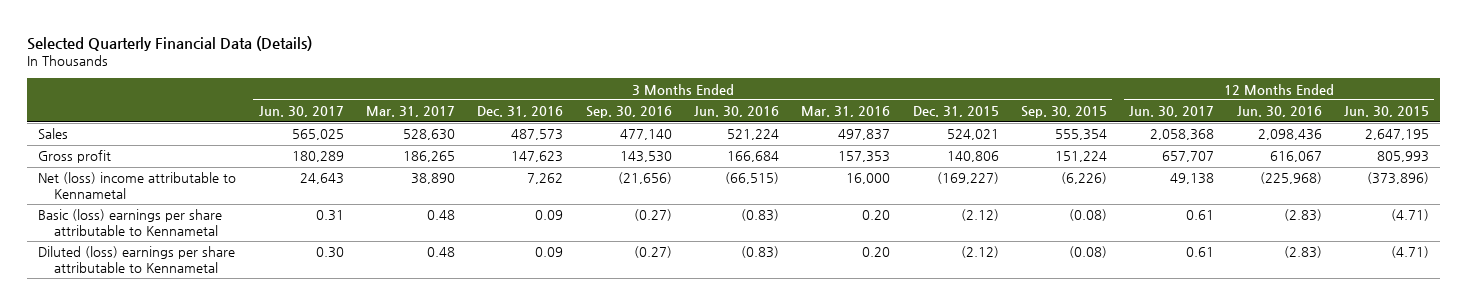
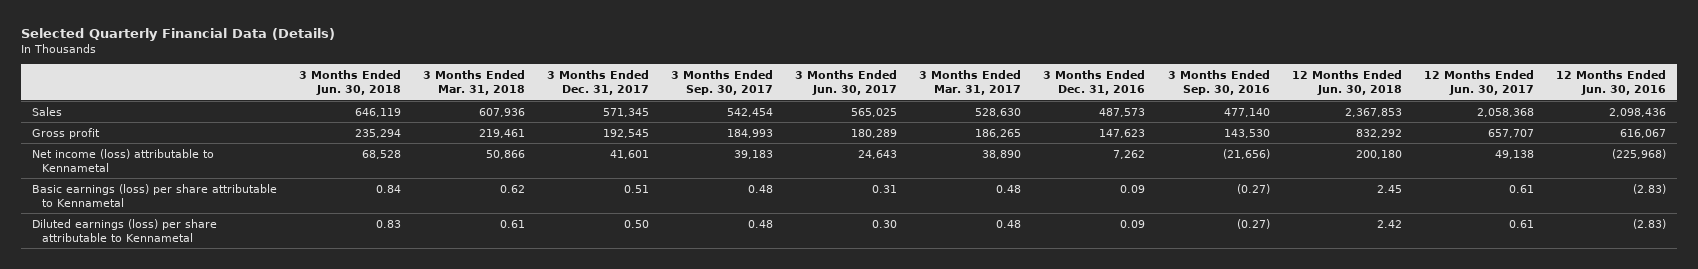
[693,106,779,118] Jun. 30, 2016 -> none
[801,106,891,118] Mar. 31, 2016 -> none
[912,106,999,118] Dec. 31, 2015 -> none
[1020,106,1107,119] Sep. 30, 2015 -> none
[1343,106,1429,118] Jun. 30, 2015 -> none
none -> [299,69,402,96] 3 Months Ended Jun. 30, 2018
none -> [423,69,526,96] 3 Months Ended Mar. 31, 2018
none -> [547,69,650,96] 3 Months Ended Dec. 31, 2017
none -> [671,69,774,96] 3 Months Ended Sep. 30, 2017
none -> [1291,69,1402,96] 12 Months Ended Jun. 30, 2018
[38,172,237,199] Net (loss) income attributable to Kennametal -> [31,148,214,172] Net income (loss) attributable to Kennametal
[38,209,223,236] Basic (loss) earnings per share attributable to Kennametal -> [31,183,277,207] Basic earnings (loss) per share attributable to Kennametal
[38,246,236,273] Diluted (loss) earnings per share attributable to Kennametal -> [31,218,217,242] Diluted earnings (loss) per share attributable to Kennametal

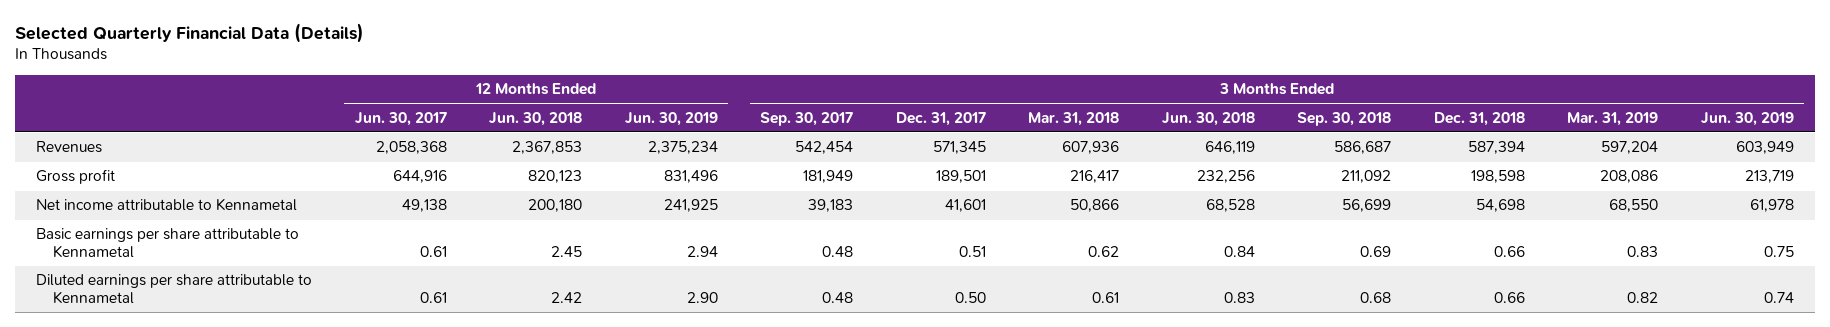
[795,69,898,96] 3 Months Ended Jun. 30, 2017 -> none
[919,69,1022,96] 3 Months Ended Mar. 31, 2017 -> none
[1043,69,1146,96] 3 Months Ended Dec. 31, 2016 -> none
[1167,69,1270,96] 3 Months Ended Sep. 30, 2016 -> none
[1555,69,1666,96] 12 Months Ended Jun. 30, 2016 -> none
none -> [624,111,718,126] Jun. 30, 2019
none -> [1297,111,1392,126] Sep. 30, 2018
none -> [1433,111,1525,126] Dec. 31, 2018
none -> [1567,111,1659,126] Mar. 31, 2019
none -> [1700,111,1794,126] Jun. 30, 2019
[31,106,62,116] Sales -> [36,141,103,154] Revenues
[355,128,402,138] 235,294 -> [1196,170,1255,184] 232,256
[479,128,526,138] 219,461 -> [1070,170,1120,184] 216,417
[603,128,650,138] 192,545 -> [935,170,986,184] 189,501
[727,128,774,138] 184,993 -> [803,170,854,184] 181,949
[1355,128,1402,138] 832,292 -> [528,170,583,184] 820,123
[1487,128,1534,138] 657,707 -> [392,170,447,184] 644,916
[31,148,214,172] Net income (loss) attributable to Kennametal -> [36,198,298,212] Net income attributable to Kennametal
[31,183,277,207] Basic earnings (loss) per share attributable to Kennametal -> [36,228,300,259] Basic earnings per share attributable to Kennametal
[31,218,217,242] Diluted earnings (loss) per share attributable to Kennametal -> [36,274,313,305] Diluted earnings per share attributable to Kennametal

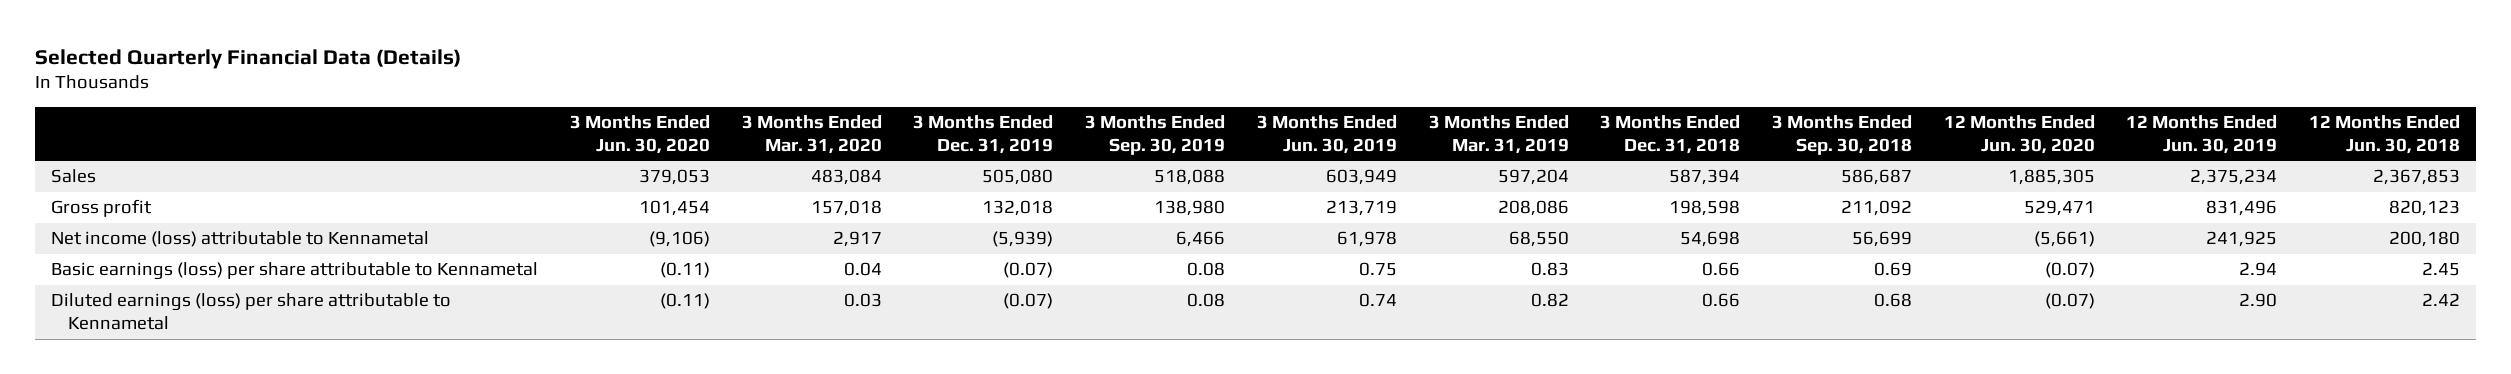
[354,111,447,126] Jun. 30, 2017 -> none
[760,111,854,126] Sep. 30, 2017 -> none
[895,111,986,126] Dec. 31, 2017 -> none
[1028,111,1120,126] Mar. 31, 2018 -> none
[1161,111,1255,126] Jun. 30, 2018 -> none
none -> [569,114,710,155] 3 Months Ended Jun. 30, 2020
none -> [741,114,882,155] 3 Months Ended Mar. 31, 2020
none -> [913,114,1054,155] 3 Months Ended Dec. 31, 2019
none -> [1085,114,1226,156] 3 Months Ended Sep. 30, 2019
none -> [1943,114,2095,155] 12 Months Ended Jun. 30, 2020
[36,141,103,154] Revenues -> [51,169,97,184] Sales
[36,198,298,212] Net income attributable to Kennametal -> [51,231,430,248] Net income (loss) attributable to Kennametal
[36,228,300,259] Basic earnings per share attributable to Kennametal -> [51,262,539,281] Basic earnings (loss) per share attributable to Kennametal
[36,274,313,305] Diluted earnings per share attributable to Kennametal -> [51,293,452,331] Diluted earnings (loss) per share attributable to Kennametal

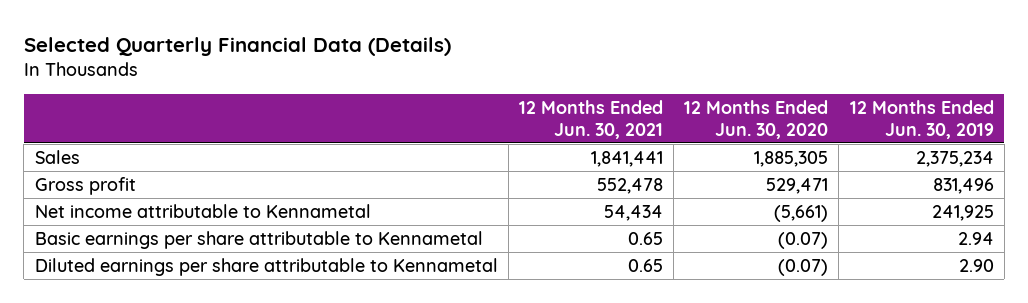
[569,114,710,155] 3 Months Ended Jun. 30, 2020 -> none
[741,114,882,155] 3 Months Ended Mar. 31, 2020 -> none
[913,114,1054,155] 3 Months Ended Dec. 31, 2019 -> none
[1085,114,1226,156] 3 Months Ended Sep. 30, 2019 -> none
[1256,114,1397,155] 3 Months Ended Jun. 30, 2019 -> none
[1428,114,1569,155] 3 Months Ended Mar. 31, 2019 -> none
[1600,114,1741,155] 3 Months Ended Dec. 31, 2018 -> none
[1771,114,1912,156] 3 Months Ended Sep. 30, 2018 -> none
[2309,114,2461,155] 12 Months Ended Jun. 30, 2018 -> none
none -> [518,100,663,139] 12 Months Ended Jun. 30, 2021
[51,231,430,248] Net income (loss) attributable to Kennametal -> [34,204,371,219] Net income attributable to Kennametal
[51,262,539,281] Basic earnings (loss) per share attributable to Kennametal -> [34,231,483,250] Basic earnings per share attributable to Kennametal
[51,293,452,331] Diluted earnings (loss) per share attributable to Kennametal -> [34,258,498,277] Diluted earnings per share attributable to Kennametal

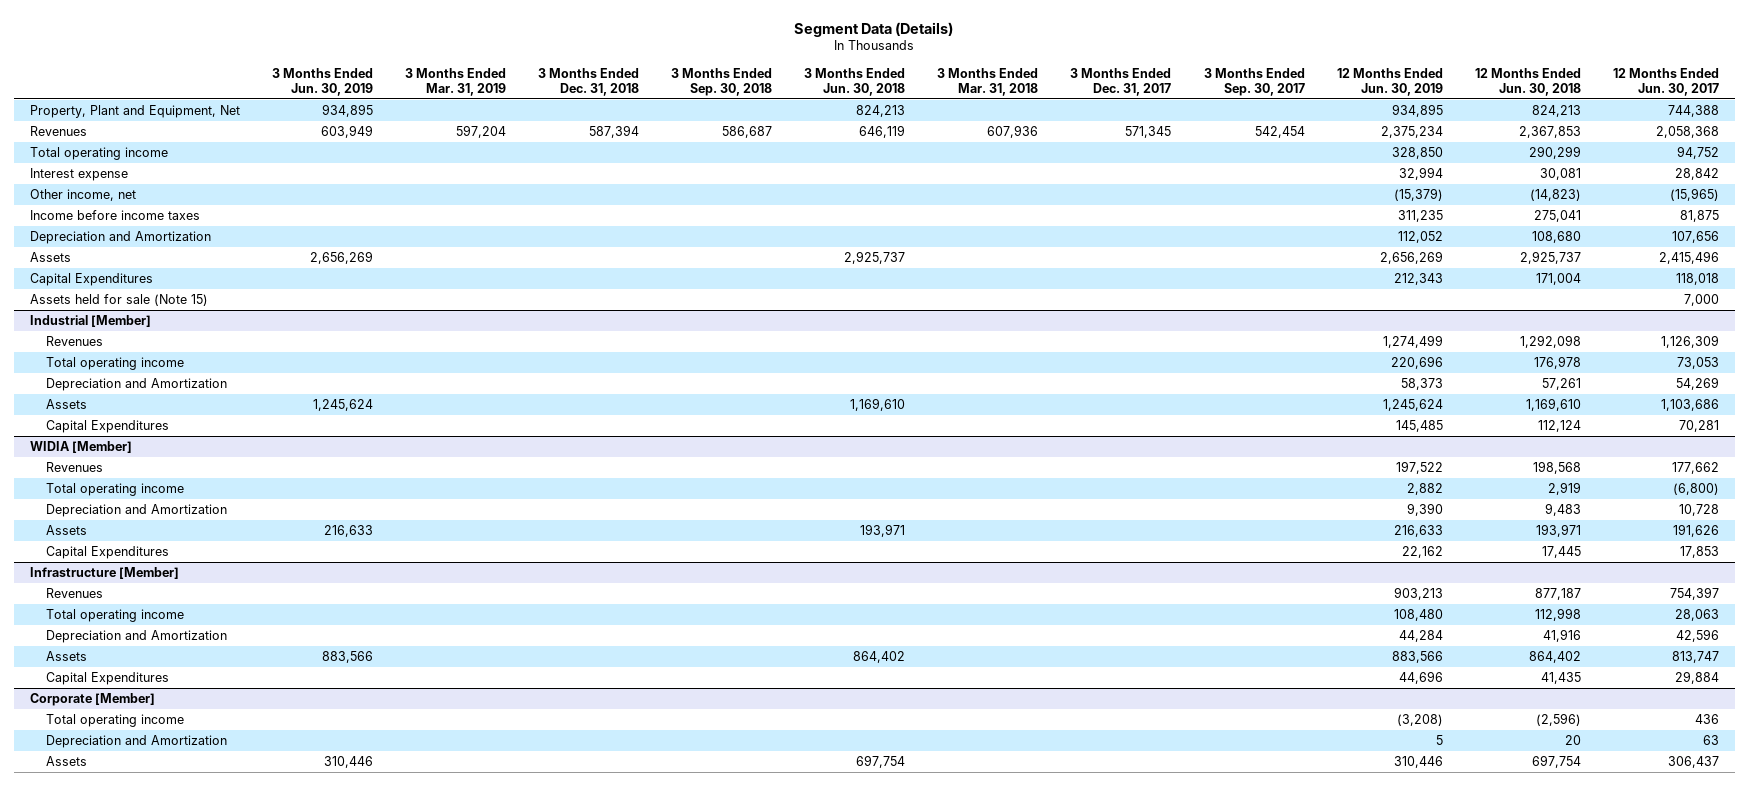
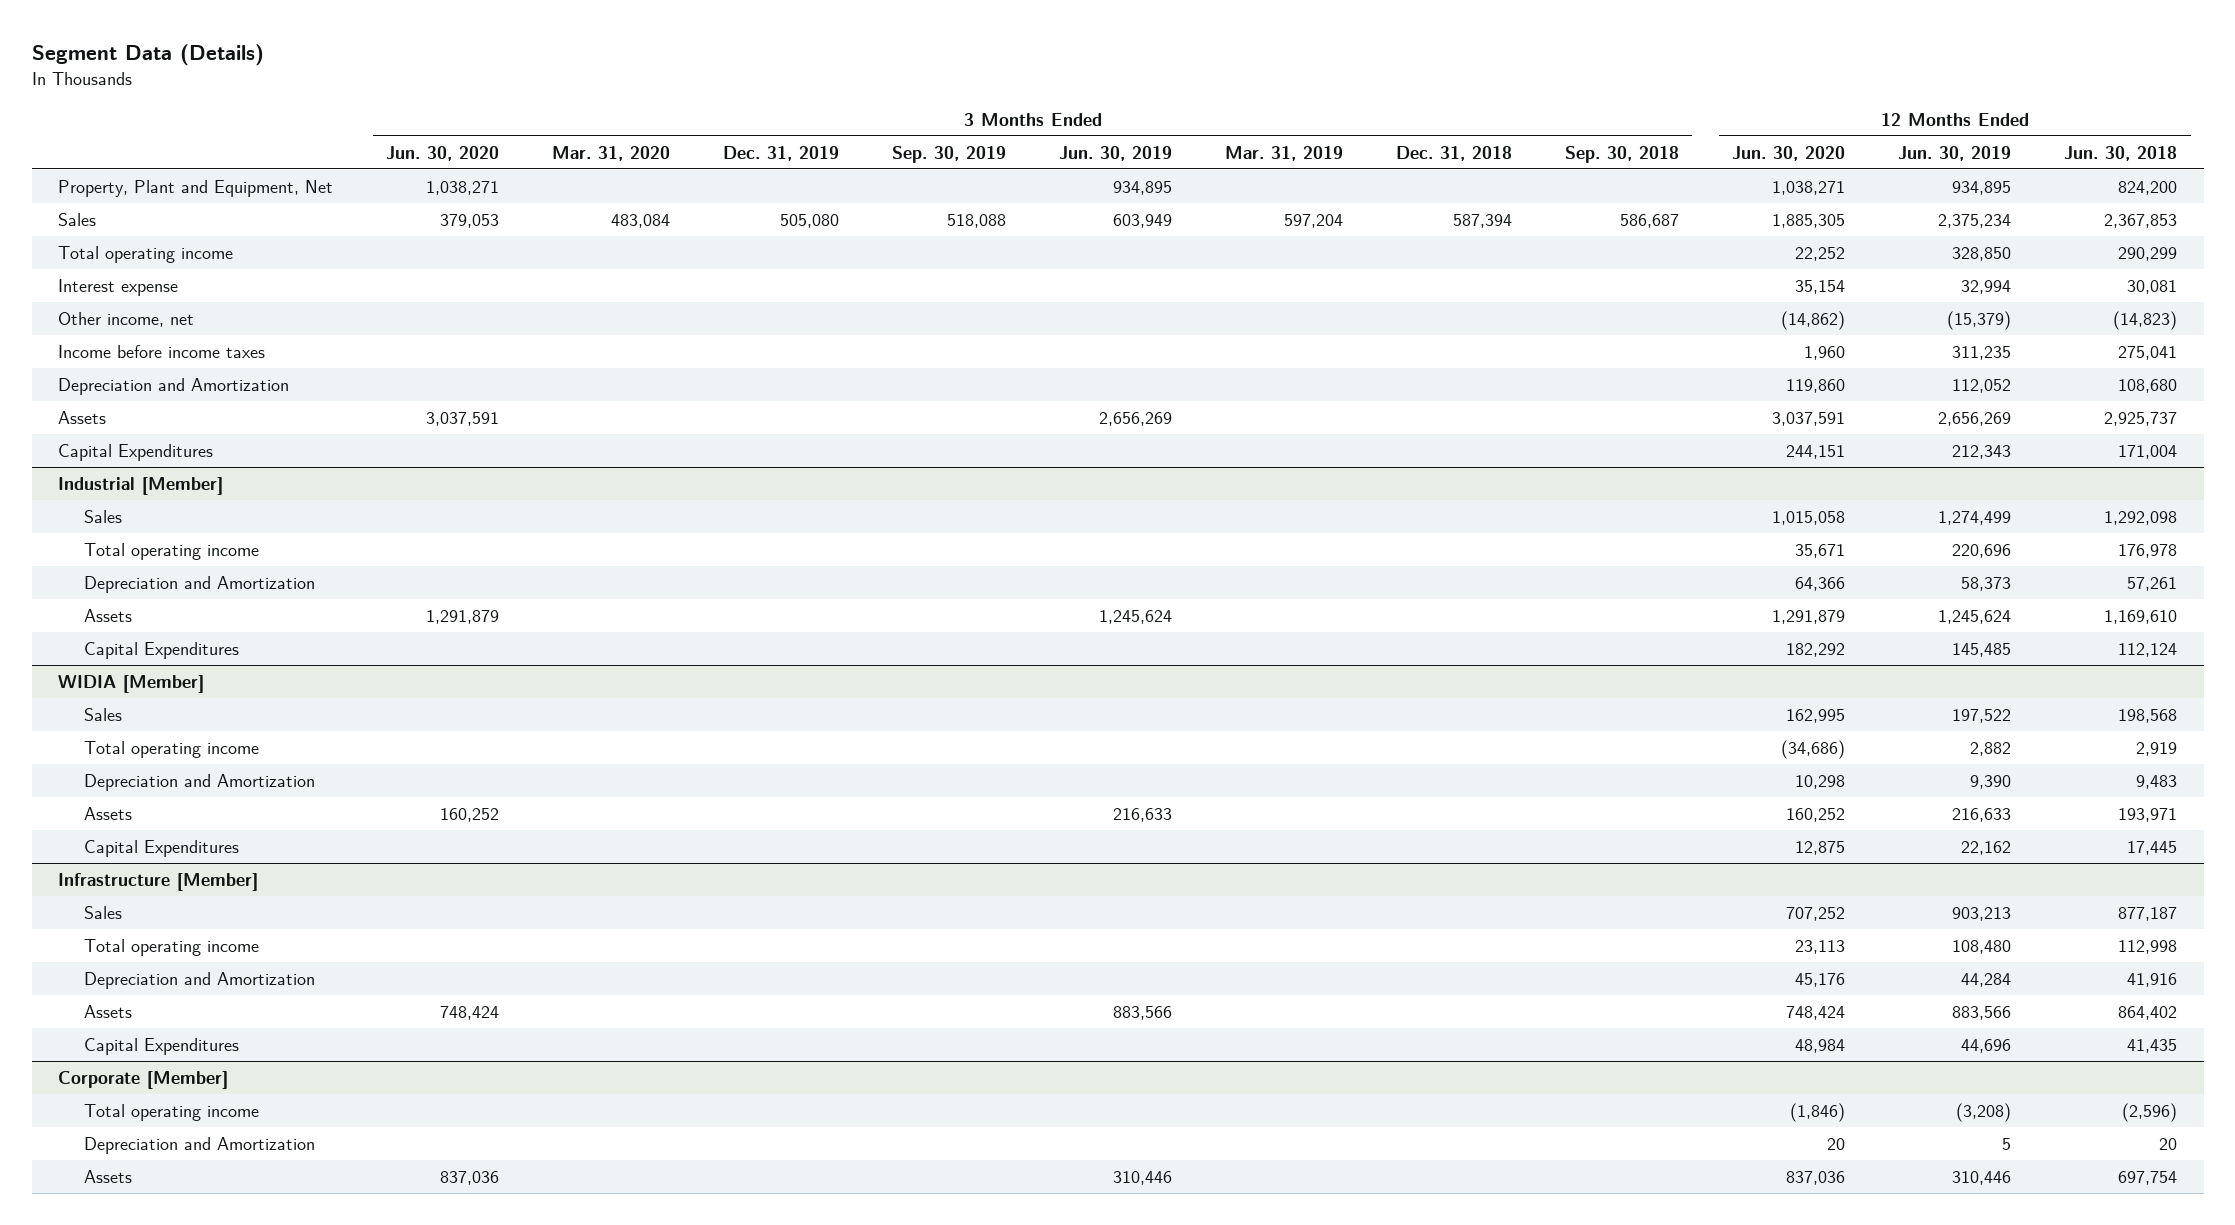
[804,67,906,96] 3 Months Ended Jun. 30, 2018 -> none
[937,67,1039,96] 3 Months Ended Mar. 31, 2018 -> none
[1070,67,1172,96] 3 Months Ended Dec. 31, 2017 -> none
[1203,67,1305,96] 3 Months Ended Sep. 30, 2017 -> none
[1612,67,1719,96] 12 Months Ended Jun. 30, 2017 -> none
none -> [386,145,500,161] Jun. 30, 2020
none -> [552,145,671,161] Mar. 31, 2020
none -> [723,145,840,161] Dec. 31, 2019
none -> [892,145,1007,163] Sep. 30, 2019
none -> [1732,145,1846,161] Jun. 30, 2020
[1531,105,1581,118] 824,213 -> [2118,180,2178,195] 824,200
[30,126,88,137] Revenues -> [58,212,97,226] Sales
[30,294,209,307] Assets held for sale (Note 15) -> none
[46,336,104,347] Revenues -> [83,509,122,523] Sales
[46,462,104,473] Revenues -> [83,707,122,721] Sales
[46,588,104,599] Revenues -> [83,905,122,919] Sales

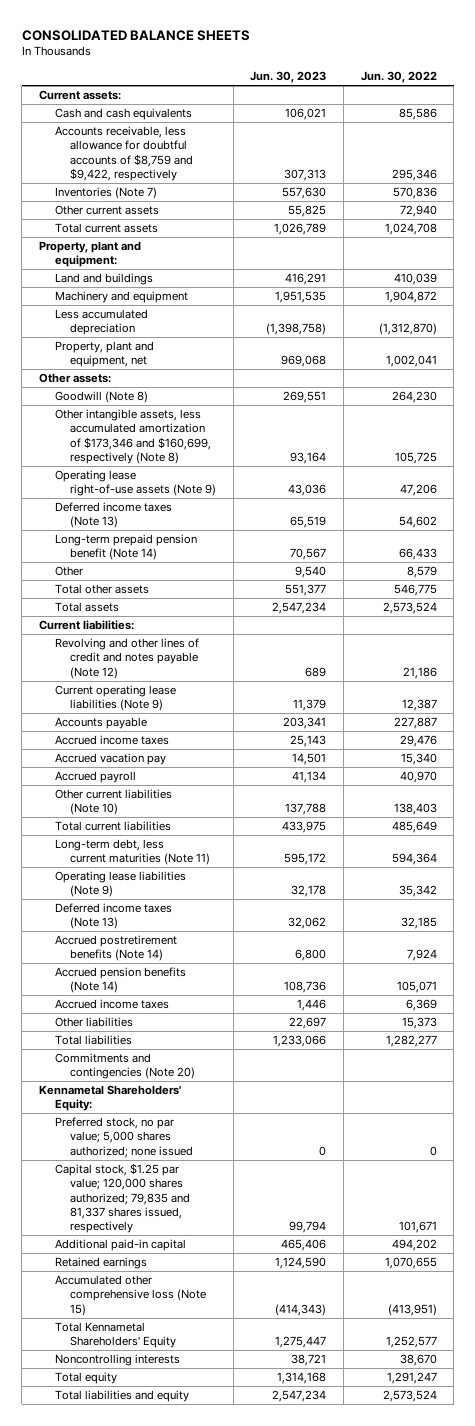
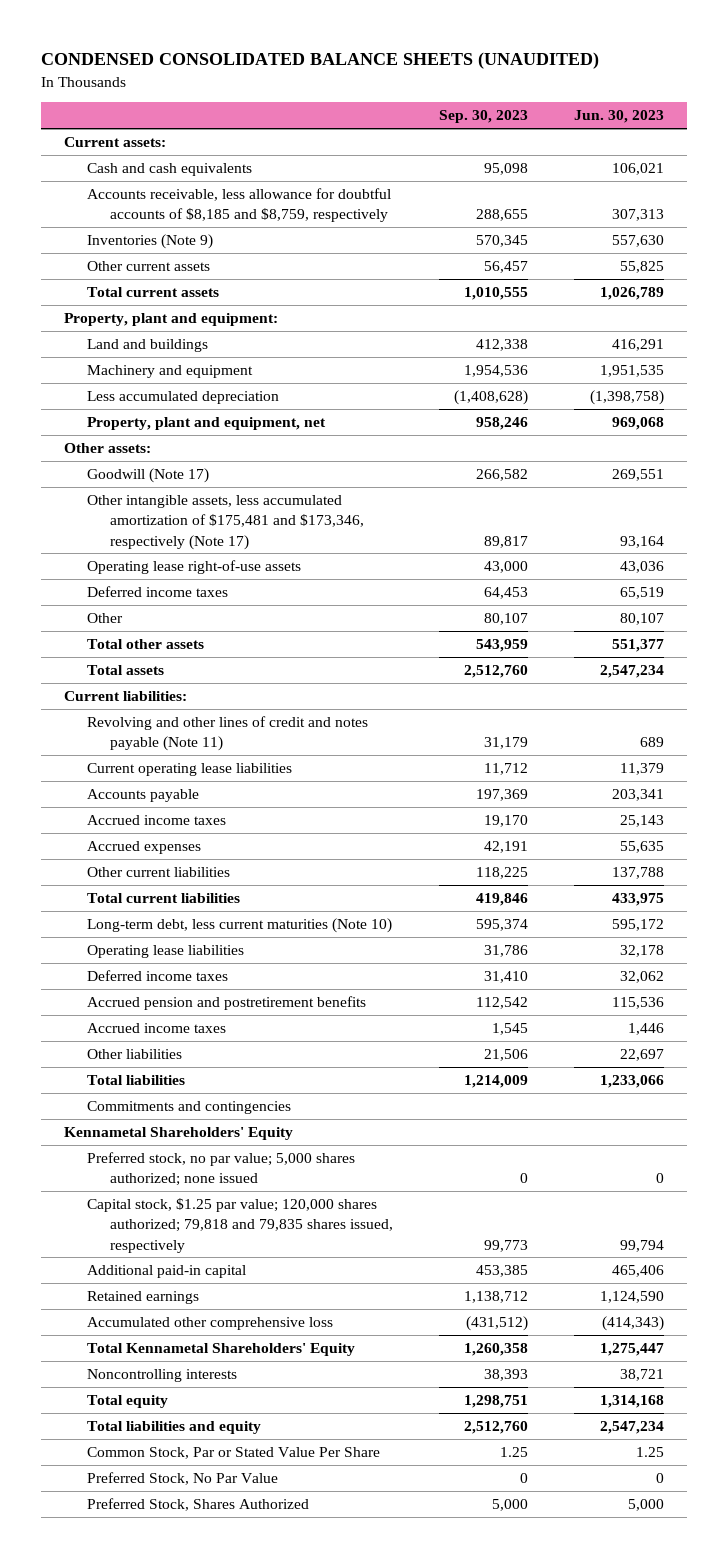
[21,29,250,41] CONSOLIDATED BALANCE SHEETS -> [40,52,599,70] CONDENSED CONSOLIDATED BALANCE SHEETS (UNAUDITED)
[360,71,437,84] Jun. 30, 2022 -> none
none -> [438,110,528,124] Sep. 30, 2023
[54,126,194,182] Accounts receivable, less allowance for doubtful accounts of $8,759 and $9,422, respectively -> [86,188,391,223] Accounts receivable, less allowance for doubtful accounts of $8,185 and $8,759, respectively
[54,187,157,200] Inventories (Note 7) -> [86,234,213,250] Inventories (Note 9)
[54,534,197,561] Long-term prepaid pension benefit (Note 14) -> none
[54,391,148,404] Goodwill (Note 8) -> [86,468,209,484] Goodwill (Note 17)
[54,409,212,465] Other intangible assets, less accumulated amortization of $173,346 and $160,699, respectively (Note 8) -> [86,495,364,550] Other intangible assets, less accumulated amortization of $175,481 and $173,346, respectively (Note 17)
[54,470,217,497] Operating lease right-of-use assets (Note 9) -> [86,560,301,575] Operating lease right-of-use assets
[54,502,172,529] Deferred income taxes (Note 13) -> [86,586,228,598] Deferred income taxes
[295,566,327,579] 9,540 -> [619,613,664,626] 80,107
[54,638,199,679] Revolving and other lines of credit and notes payable (Note 12) -> [86,716,368,752] Revolving and other lines of credit and notes payable (Note 11)
[54,685,176,712] Current operating lease liabilities (Note 9) -> [86,763,292,777] Current operating lease liabilities
[54,753,166,766] Accrued vacation pay -> none
[54,771,136,784] Accrued payroll -> none
none -> [86,841,201,855] Accrued expenses
[54,789,172,816] Other current liabilities (Note 10) -> [86,867,230,878] Other current liabilities
[54,935,177,962] Accrued postretirement benefits (Note 14) -> none
[54,967,186,994] Accrued pension benefits (Note 14) -> none
[54,839,211,866] Long-term debt, less current maturities (Note 11) -> [86,918,392,934] Long-term debt, less current maturities (Note 10)
[54,871,186,898] Operating lease liabilities (Note 9) -> [86,945,244,959] Operating lease liabilities
[54,903,172,930] Deferred income taxes (Note 13) -> [86,970,228,982] Deferred income taxes
none -> [86,996,366,1011] Accrued pension and postretirement benefits
[54,1053,196,1080] Commitments and contingencies (Note 20) -> [86,1101,291,1115] Commitments and contingencies
[38,1085,181,1112] Kennametal Shareholders' Equity: -> [63,1127,293,1141] Kennametal Shareholders' Equity
[54,1163,191,1234] Capital stock, $1.25 par value; 120,000 shares authorized; 79,835 and 81,337 shares issued, respectively -> [86,1198,393,1253] Capital stock, $1.25 par value; 120,000 shares authorized; 79,818 and 79,835 shares issued, respectively
[54,1275,207,1316] Accumulated other comprehensive loss (Note 15) -> [86,1317,333,1331] Accumulated other comprehensive loss
none -> [86,1447,380,1460] Common Stock, Par or Stated Value Per Share
none -> [86,1472,278,1486] Preferred Stock, No Par Value
none -> [86,1498,309,1512] Preferred Stock, Shares Authorized

